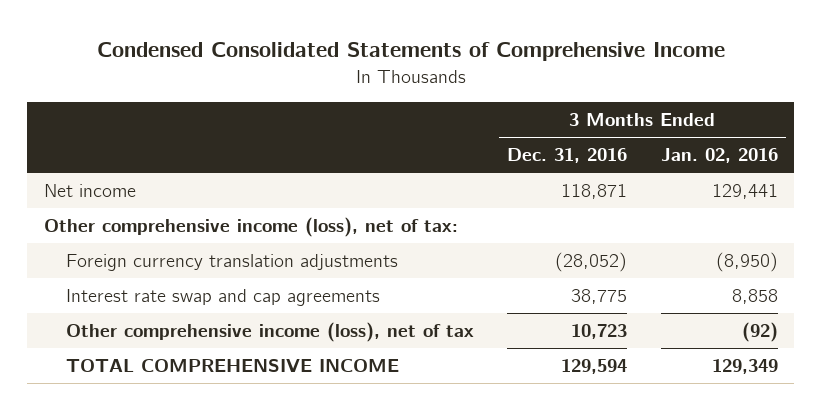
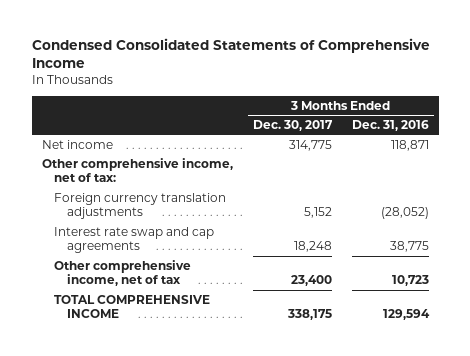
[660,148,778,164] Jan. 02, 2016 -> none
none -> [252,119,333,131] Dec. 30, 2017
[43,217,458,238] Other comprehensive income (loss), net of tax: -> [41,157,233,183] Other comprehensive income, net of tax:
[65,322,474,343] Other comprehensive income (loss), net of tax -> [54,259,192,287] Other comprehensive income, net of tax

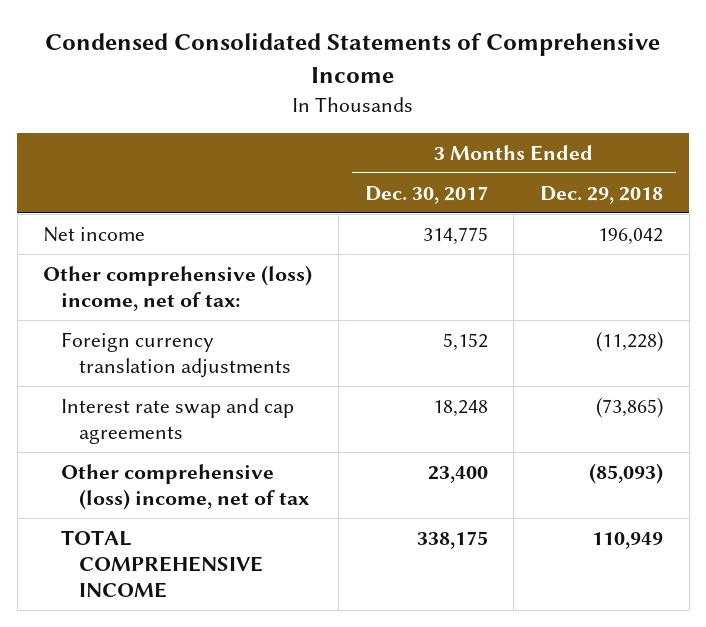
[351,119,429,131] Dec. 31, 2016 -> none
none -> [539,185,663,204] Dec. 29, 2018
[41,157,233,183] Other comprehensive income, net of tax: -> [43,264,313,311] Other comprehensive (loss) income, net of tax:
[54,259,192,287] Other comprehensive income, net of tax -> [61,463,311,510] Other comprehensive (loss) income, net of tax

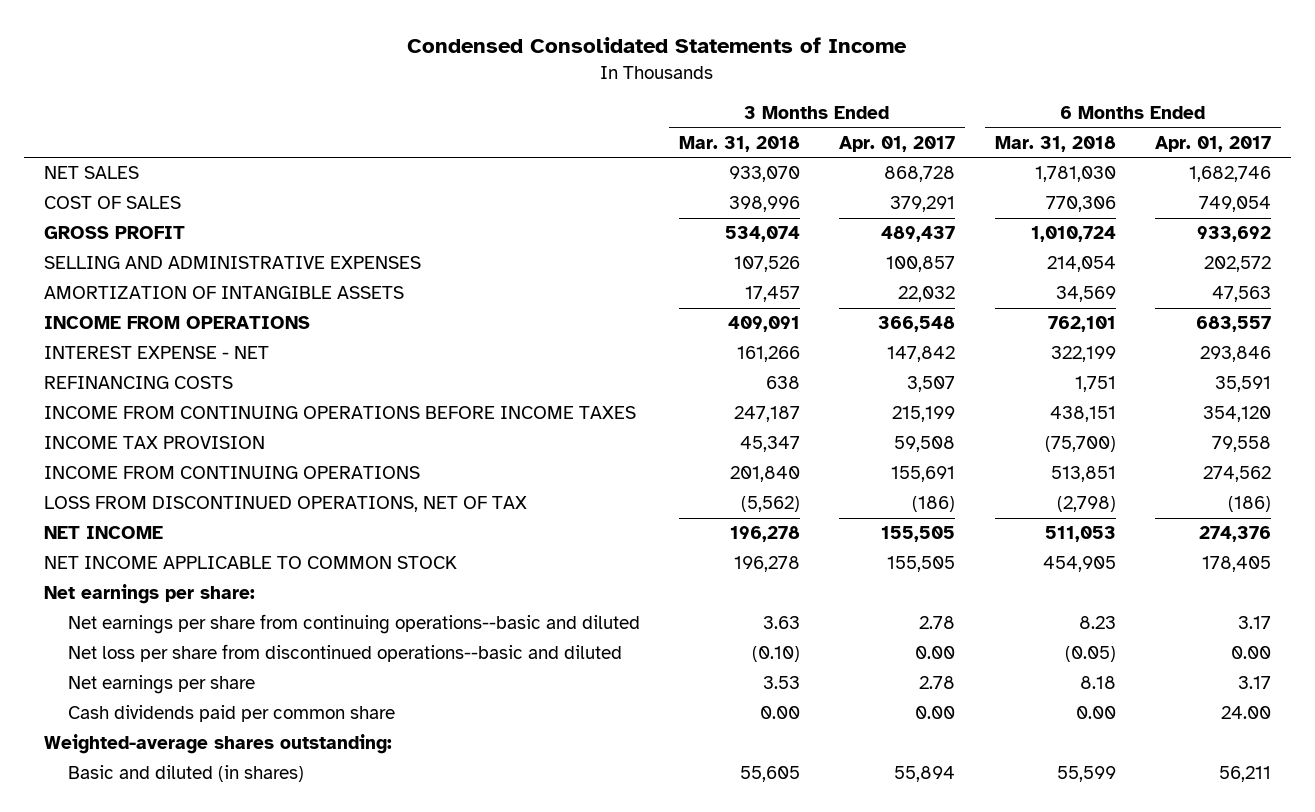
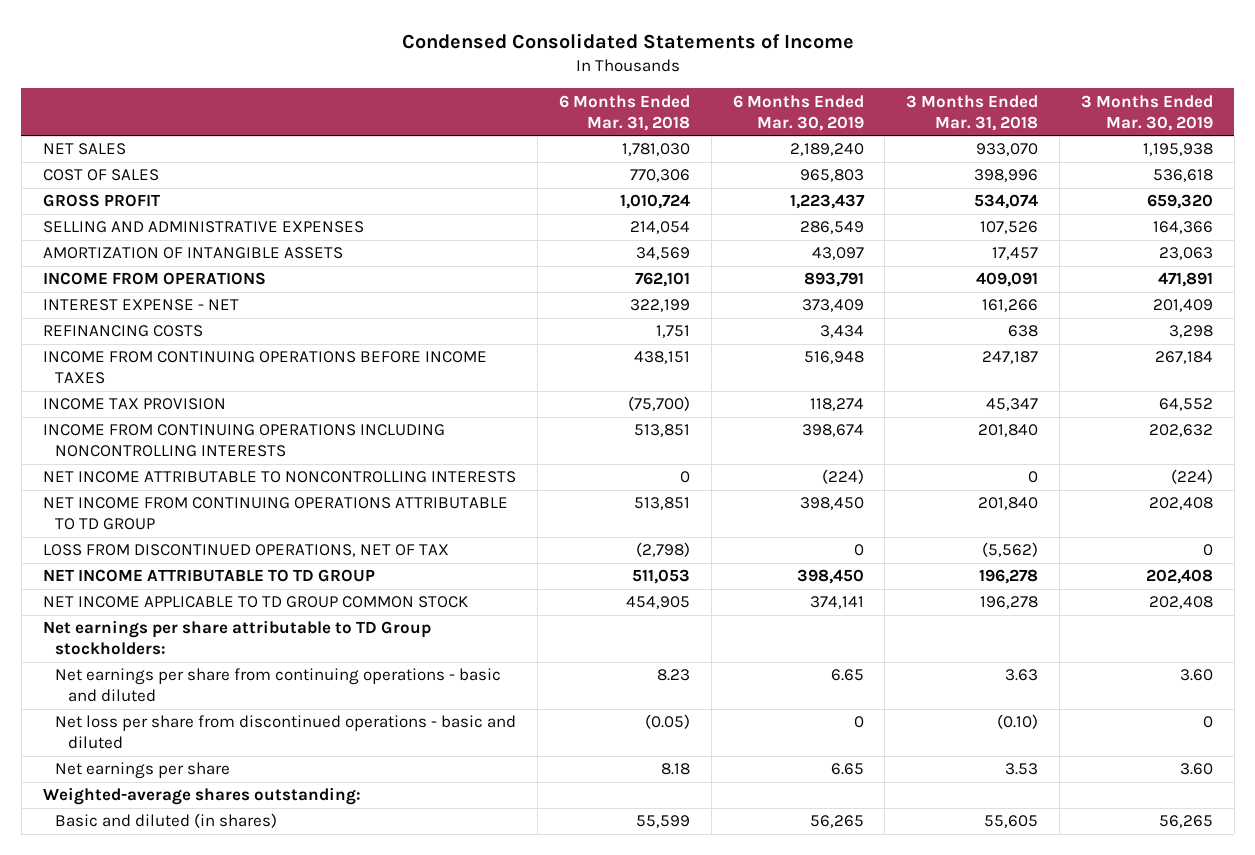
[839,135,956,152] Apr. 01, 2017 -> none
[1155,135,1272,152] Apr. 01, 2017 -> none
none -> [732,94,864,131] 6 Months Ended Mar. 30, 2019
none -> [1080,94,1213,131] 3 Months Ended Mar. 30, 2019
none -> [42,424,445,458] INCOME FROM CONTINUING OPERATIONS INCLUDING NONCONTROLLING INTERESTS
none -> [42,471,516,484] NET INCOME ATTRIBUTABLE TO NONCONTROLLING INTERESTS
[43,466,420,480] INCOME FROM CONTINUING OPERATIONS -> [42,497,508,531] NET INCOME FROM CONTINUING OPERATIONS ATTRIBUTABLE TO TD GROUP
[43,526,163,540] NET INCOME -> [42,569,375,583] NET INCOME ATTRIBUTABLE TO TD GROUP
[43,556,457,570] NET INCOME APPLICABLE TO COMMON STOCK -> [42,596,468,609] NET INCOME APPLICABLE TO TD GROUP COMMON STOCK
[43,584,255,605] Net earnings per share: -> [42,620,431,656] Net earnings per share attributable to TD Group stockholders:
[67,614,640,635] Net earnings per share from continuing operations--basic and diluted -> [55,668,502,703] Net earnings per share from continuing operations - basic and diluted
[67,644,622,663] Net loss per share from discontinued operations--basic and diluted -> [55,715,517,750] Net loss per share from discontinued operations - basic and diluted
[67,705,395,723] Cash dividends paid per common share -> none

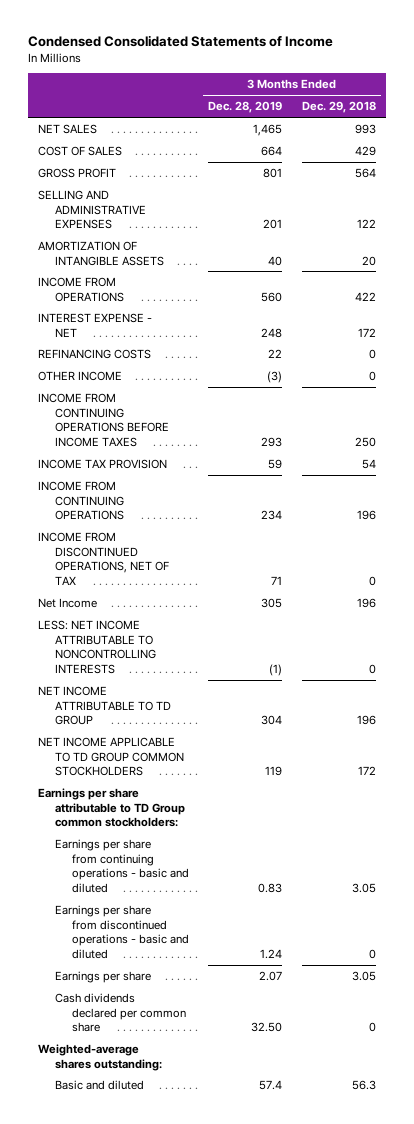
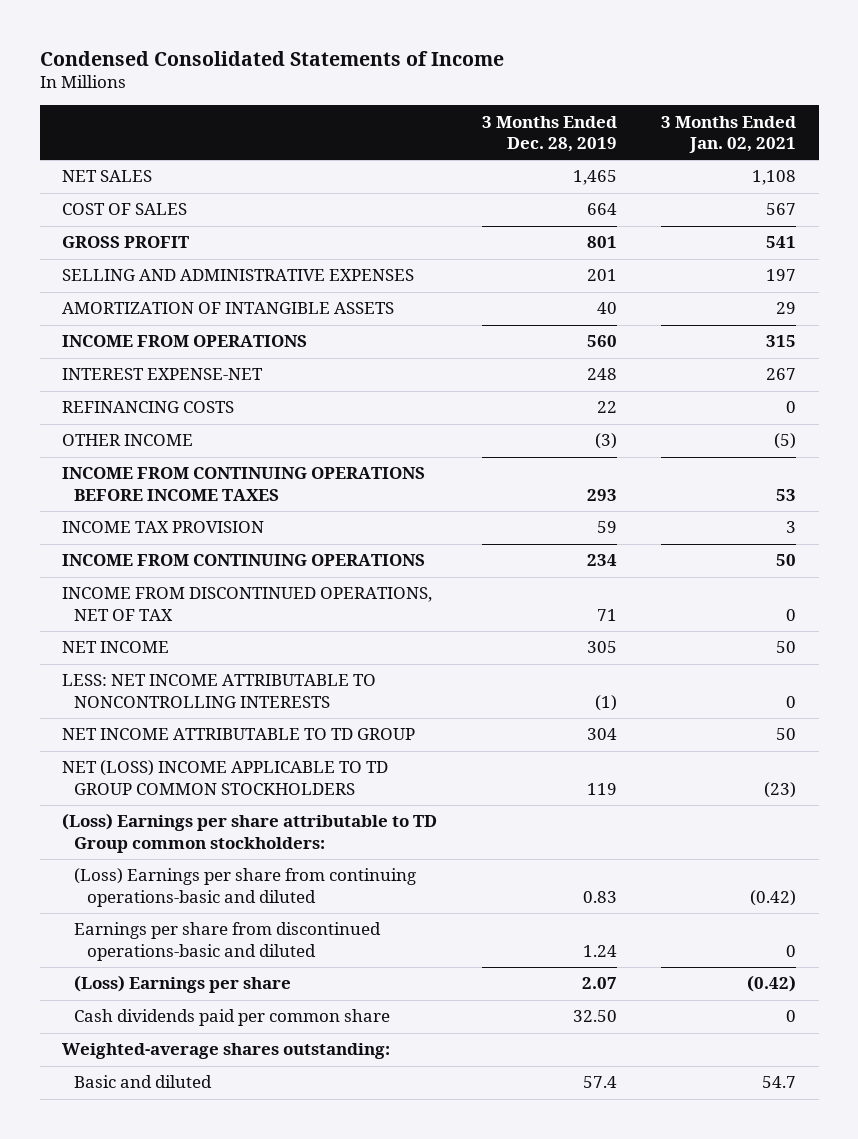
[302,101,377,114] Dec. 29, 2018 -> none
none -> [661,115,797,153] 3 Months Ended Jan. 02, 2021
[37,313,152,337] INTEREST EXPENSE - NET -> [62,368,264,381] INTEREST EXPENSE-NET
[37,598,97,609] Net Income -> [62,641,170,654] NET INCOME
[37,737,184,777] NET INCOME APPLICABLE TO TD GROUP COMMON STOCKHOLDERS -> [62,760,389,795] NET (LOSS) INCOME APPLICABLE TO TD GROUP COMMON STOCKHOLDERS
[37,788,185,828] Earnings per share attributable to TD Group common stockholders: -> [62,813,438,853] (Loss) Earnings per share attributable to TD Group common stockholders:
[54,839,189,893] Earnings per share from continuing operations - basic and diluted -> [74,868,417,907] (Loss) Earnings per share from continuing operations-basic and diluted
[54,905,189,959] Earnings per share from discontinued operations - basic and diluted -> [74,922,382,961] Earnings per share from discontinued operations-basic and diluted
[54,971,151,984] Earnings per share -> [74,975,292,994] (Loss) Earnings per share
[54,993,186,1033] Cash dividends declared per common share -> [74,1009,391,1027] Cash dividends paid per common share

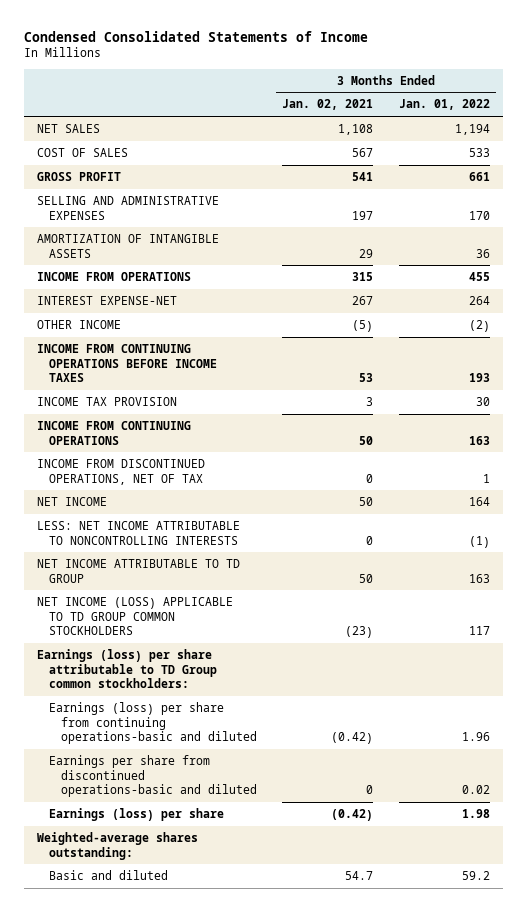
[481,115,617,152] 3 Months Ended Dec. 28, 2019 -> none
none -> [398,99,490,111] Jan. 01, 2022
[62,401,235,414] REFINANCING COSTS -> none
[62,760,389,795] NET (LOSS) INCOME APPLICABLE TO TD GROUP COMMON STOCKHOLDERS -> [36,596,233,636] NET INCOME (LOSS) APPLICABLE TO TD GROUP COMMON STOCKHOLDERS
[62,813,438,853] (Loss) Earnings per share attributable to TD Group common stockholders: -> [36,648,217,689] Earnings (loss) per share attributable to TD Group common stockholders:
[74,868,417,907] (Loss) Earnings per share from continuing operations-basic and diluted -> [48,701,257,745] Earnings (loss) per share from continuing operations-basic and diluted
[74,1009,391,1027] Cash dividends paid per common share -> none
[74,975,292,994] (Loss) Earnings per share -> [48,807,224,821] Earnings (loss) per share

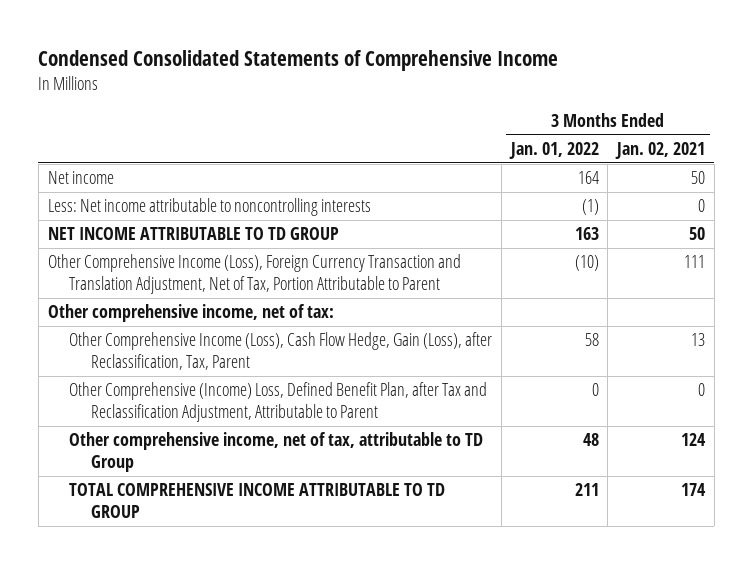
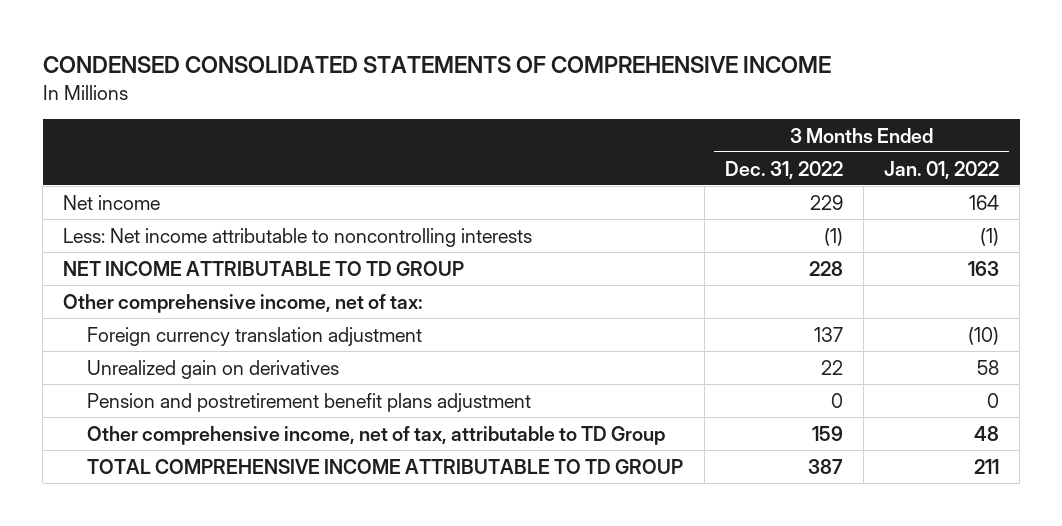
[38,49,559,71] Condensed Consolidated Statements of Comprehensive Income -> [42,56,831,74] CONDENSED CONSOLIDATED STATEMENTS OF COMPREHENSIVE INCOME
[614,142,705,160] Jan. 02, 2021 -> none
none -> [724,160,843,179] Dec. 31, 2022
[47,254,461,294] Other Comprehensive Income (Loss), Foreign Currency Transaction and Translation Adjustment, Net of Tax, Portion Attributable to Parent -> none
none -> [87,326,423,346] Foreign currency translation adjustment
[69,332,493,370] Other Comprehensive Income (Loss), Cash Flow Hedge, Gain (Loss), after Reclassification, Tax, Parent -> [87,359,340,379] Unrealized gain on derivatives
[69,382,488,422] Other Comprehensive (Income) Loss, Defined Benefit Plan, after Tax and Reclassification Adjustment, Attributable to Parent -> [87,392,532,412] Pension and postretirement benefit plans adjustment

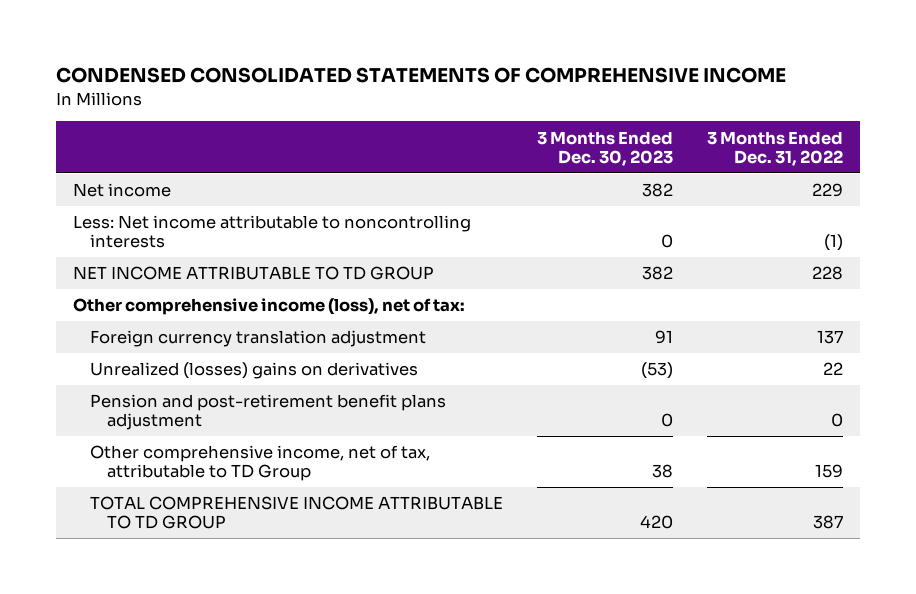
[883,160,999,179] Jan. 01, 2022 -> none
none -> [537,130,674,166] 3 Months Ended Dec. 30, 2023
[63,293,424,313] Other comprehensive income, net of tax: -> [73,298,466,316] Other comprehensive income (loss), net of tax:
[87,359,340,379] Unrealized gain on derivatives -> [90,362,419,380] Unrealized (losses) gains on derivatives
[87,392,532,412] Pension and postretirement benefit plans adjustment -> [90,394,447,431] Pension and post-retirement benefit plans adjustment

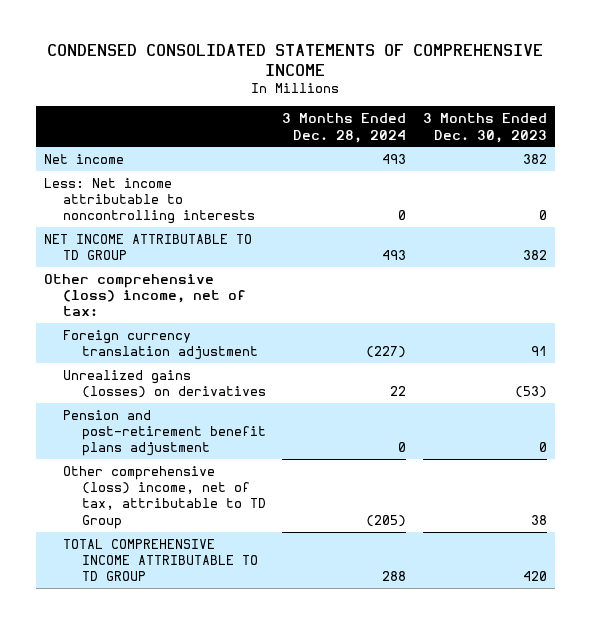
[706,130,843,166] 3 Months Ended Dec. 31, 2022 -> none
none -> [282,113,407,143] 3 Months Ended Dec. 28, 2024
[73,298,466,316] Other comprehensive income (loss), net of tax: -> [43,273,246,317] Other comprehensive (loss) income, net of tax:
[90,362,419,380] Unrealized (losses) gains on derivatives -> [62,369,267,399] Unrealized gains (losses) on derivatives
[90,445,431,482] Other comprehensive income, net of tax, attributable to TD Group -> [62,465,267,529] Other comprehensive (loss) income, net of tax, attributable to TD Group

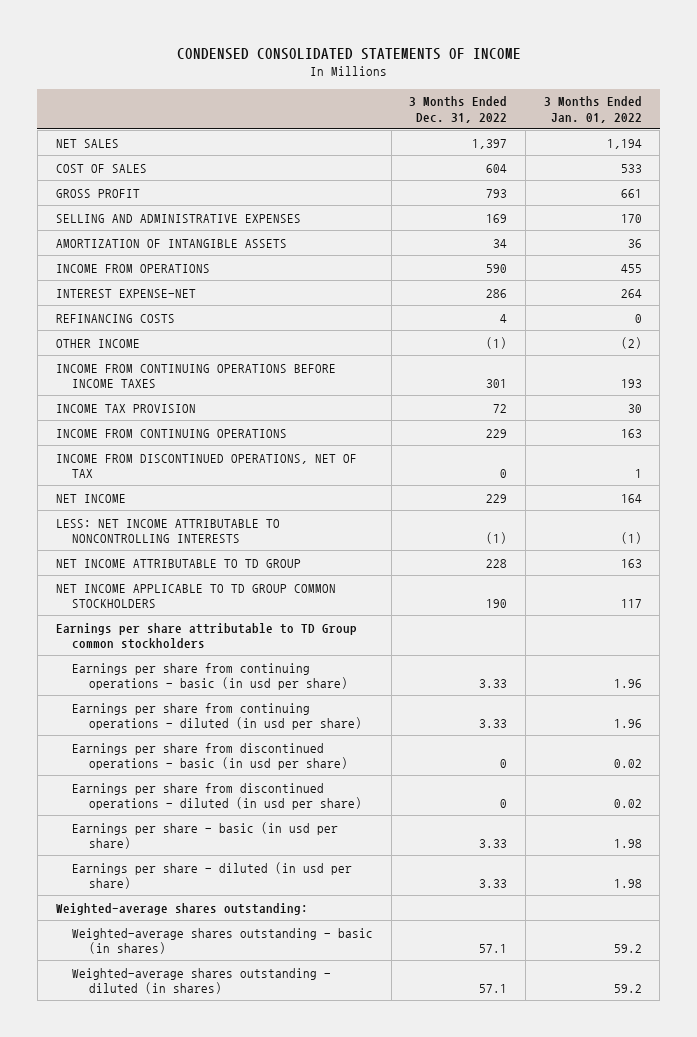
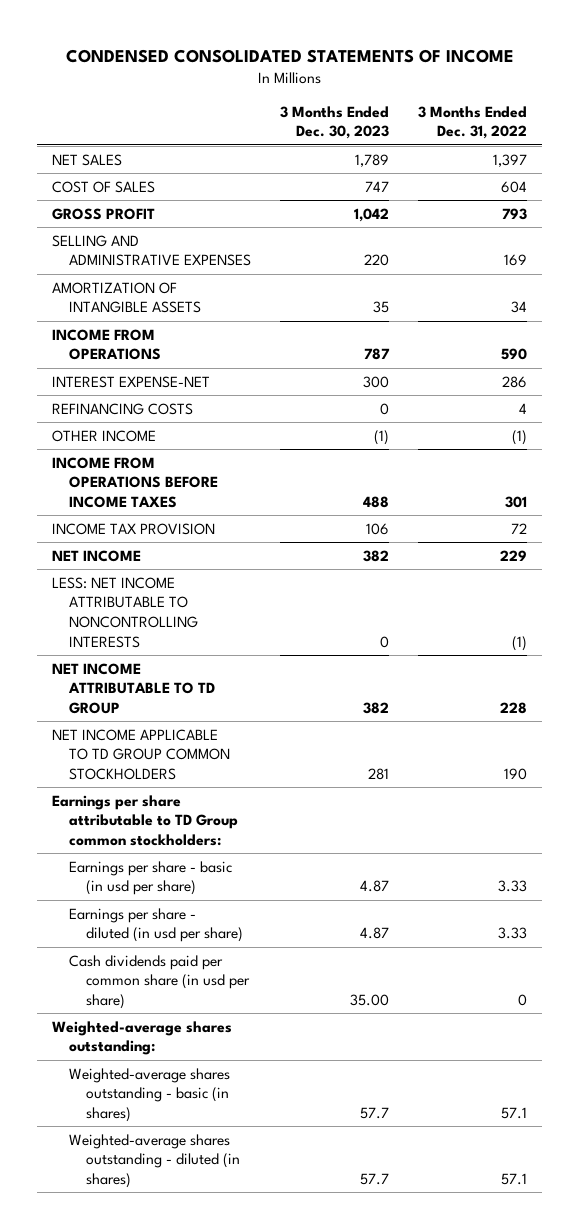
[543,96,642,123] 3 Months Ended Jan. 01, 2022 -> none
none -> [280,105,390,140] 3 Months Ended Dec. 30, 2023
[55,363,336,388] INCOME FROM CONTINUING OPERATIONS BEFORE INCOME TAXES -> [52,456,219,508] INCOME FROM OPERATIONS BEFORE INCOME TAXES
[55,428,287,438] INCOME FROM CONTINUING OPERATIONS -> none
[55,453,357,478] INCOME FROM DISCONTINUED OPERATIONS, NET OF TAX -> none
[72,662,348,690] Earnings per share from continuing operations - basic (in usd per share) -> none
[72,702,362,730] Earnings per share from continuing operations - diluted (in usd per share) -> none
[72,742,348,770] Earnings per share from discontinued operations - basic (in usd per share) -> none
[72,782,362,810] Earnings per share from discontinued operations - diluted (in usd per share) -> none
[55,622,357,649] Earnings per share attributable to TD Group common stockholders -> [52,794,239,846] Earnings per share attributable to TD Group common stockholders:
none -> [69,954,251,1009] Cash dividends paid per common share (in usd per share)

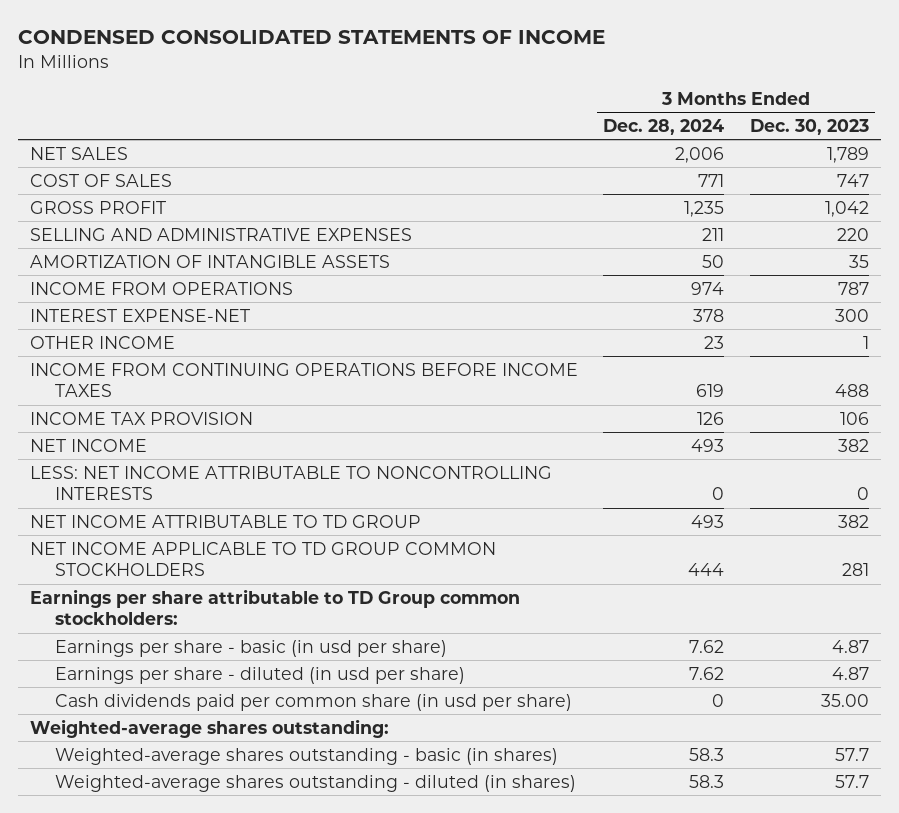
[418,105,528,140] 3 Months Ended Dec. 31, 2022 -> none
none -> [603,118,725,135] Dec. 28, 2024
[52,402,194,415] REFINANCING COSTS -> none
[374,429,390,445] (1) -> [862,335,869,349] 1
[52,456,219,508] INCOME FROM OPERATIONS BEFORE INCOME TAXES -> [30,362,579,398] INCOME FROM CONTINUING OPERATIONS BEFORE INCOME TAXES

